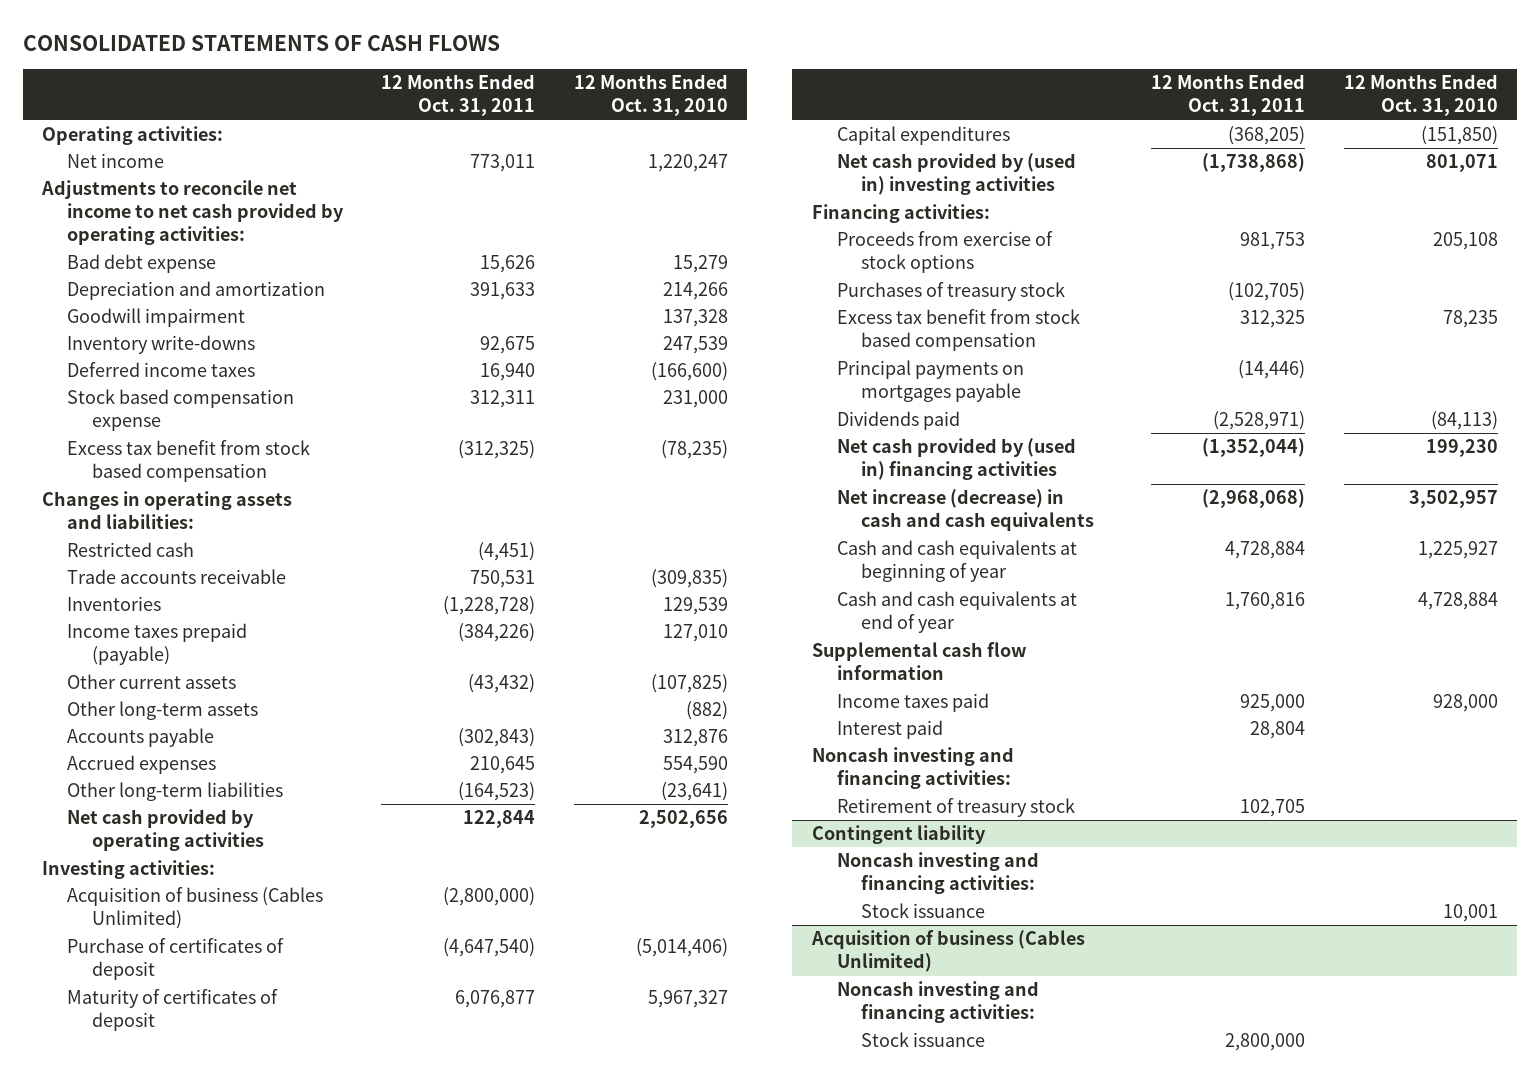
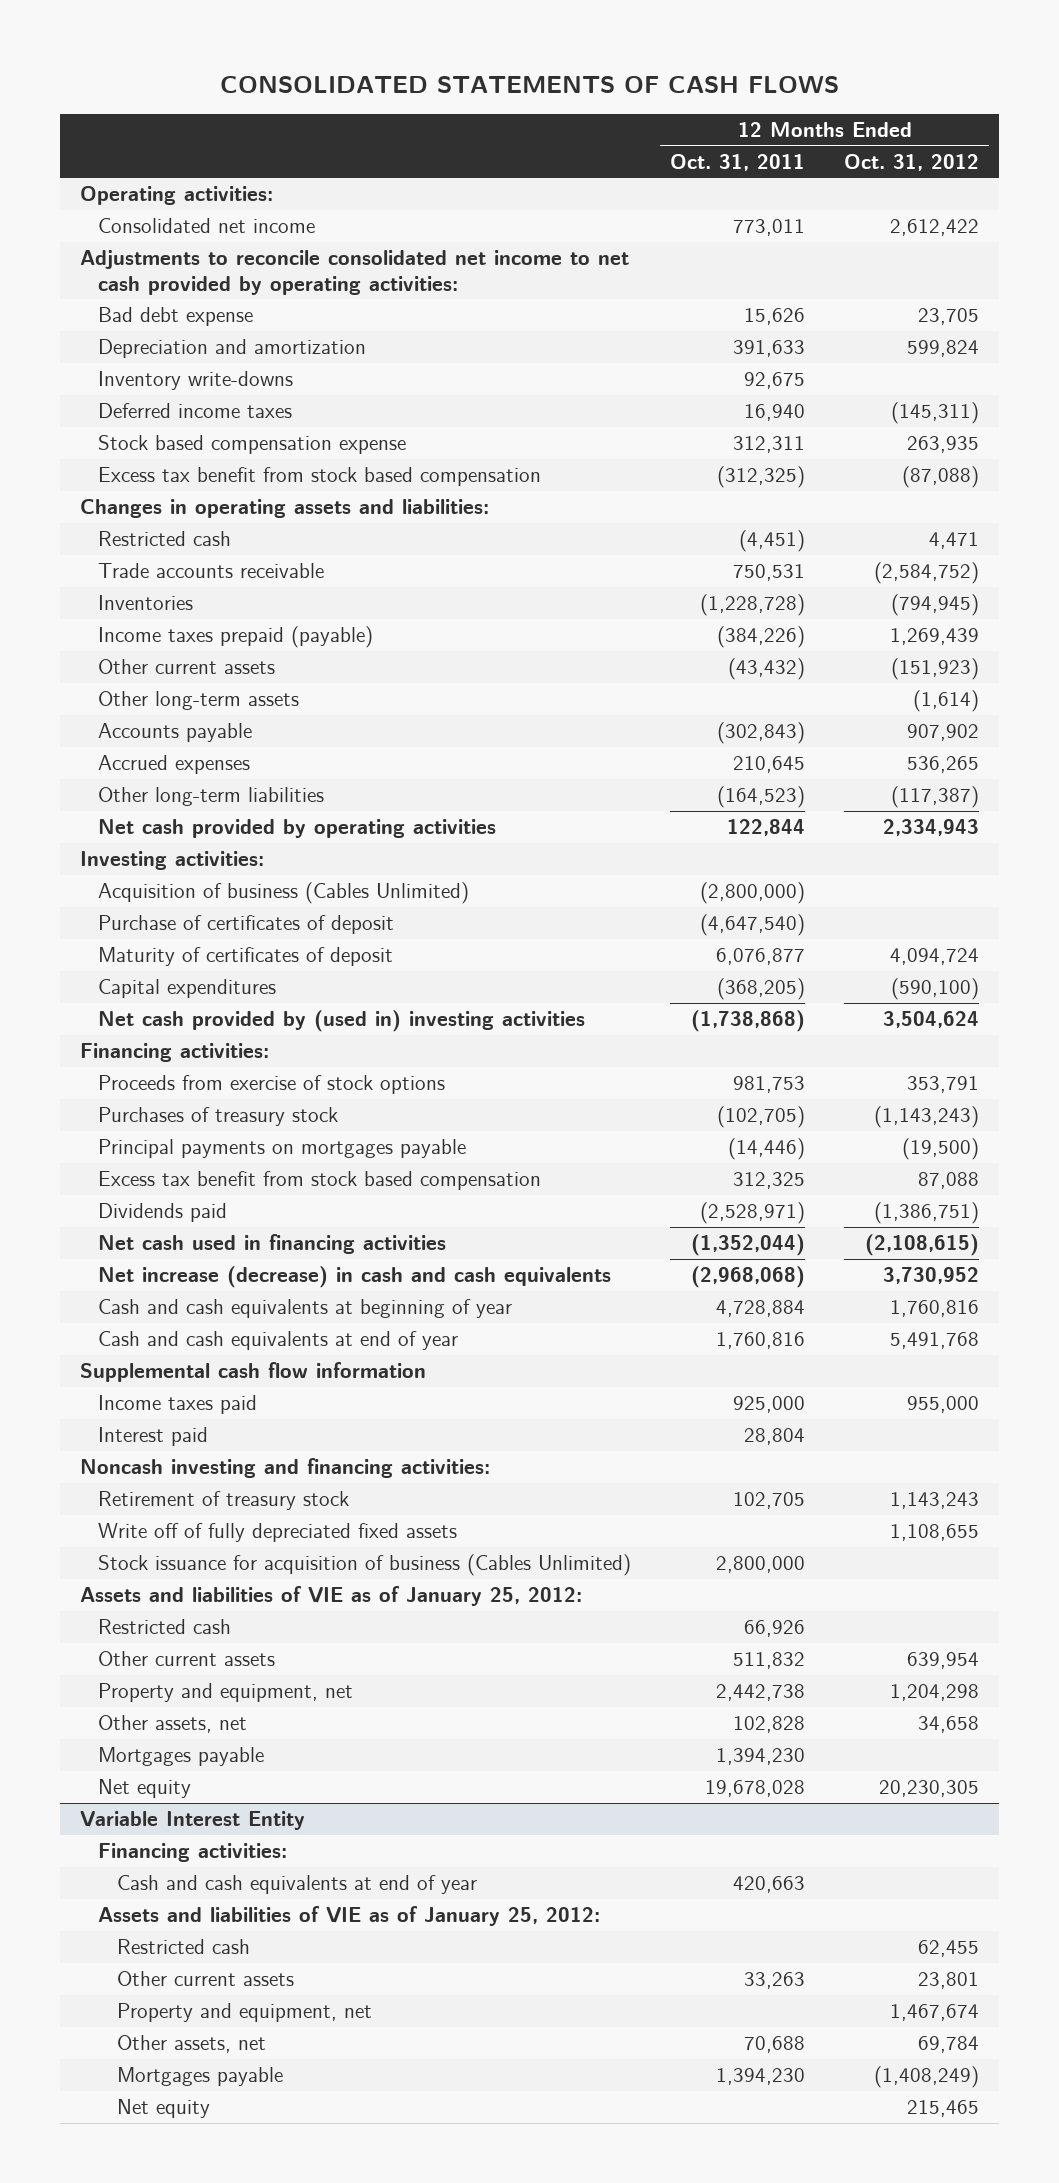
[573,74,728,117] 12 Months Ended Oct. 31, 2010 -> none
none -> [844,153,980,171] Oct. 31, 2012
[66,153,164,169] Net income -> [98,218,316,234] Consolidated net income
[40,180,344,246] Adjustments to reconcile net income to net cash provided by operating activities: -> [79,250,629,295] Adjustments to reconcile consolidated net income to net cash provided by operating activities:
[66,308,245,328] Goodwill impairment -> none
[836,309,1080,352] Excess tax benefit from stock based compensation -> [98,1171,542,1191] Excess tax benefit from stock based compensation
[836,438,1076,481] Net cash provided by (used in) financing activities -> [98,1234,447,1255] Net cash used in financing activities
[811,825,986,845] Contingent liability -> none
[836,852,1039,895] Noncash investing and financing activities: -> none
[861,903,986,919] Stock issuance -> none
[810,930,1085,973] Acquisition of business (Cables Unlimited) -> none
[836,981,1039,1024] Noncash investing and financing activities: -> none
[861,1032,986,1048] Stock issuance -> none
none -> [98,1523,458,1543] Write off of fully depreciated fixed assets
none -> [98,1554,632,1577] Stock issuance for acquisition of business (Cables Unlimited)
none -> [79,1586,582,1607] Assets and liabilities of VIE as of January 25, 2012:
none -> [98,1619,232,1635] Restricted cash
none -> [98,1651,276,1667] Other current assets
none -> [98,1683,354,1703] Property and equipment, net
none -> [98,1715,248,1734] Other assets, net
none -> [98,1747,265,1767] Mortgages payable
none -> [98,1779,192,1799] Net equity
none -> [79,1811,305,1831] Variable Interest Entity
none -> [98,1843,288,1863] Financing activities:
none -> [116,1875,477,1895] Cash and cash equivalents at end of year
none -> [98,1906,601,1927] Assets and liabilities of VIE as of January 25, 2012:
none -> [116,1939,250,1955] Restricted cash
none -> [116,1971,294,1987] Other current assets
none -> [116,2003,372,2023] Property and equipment, net
none -> [116,2035,266,2054] Other assets, net
none -> [116,2067,283,2087] Mortgages payable
none -> [116,2099,210,2119] Net equity

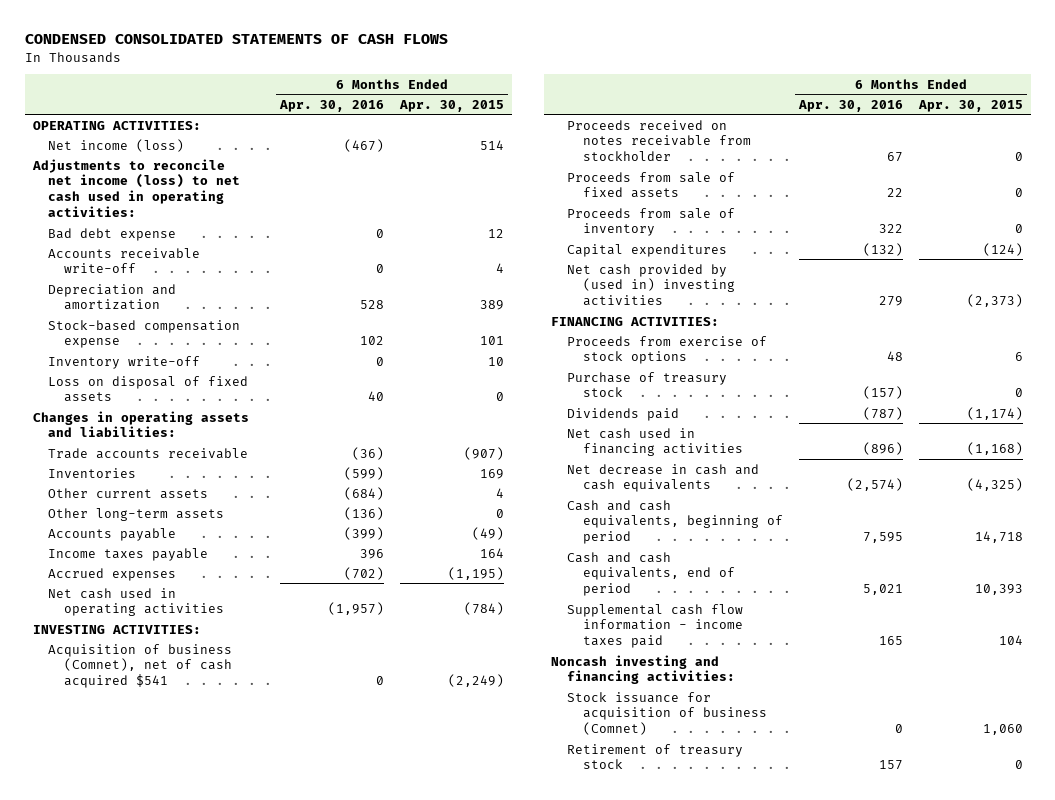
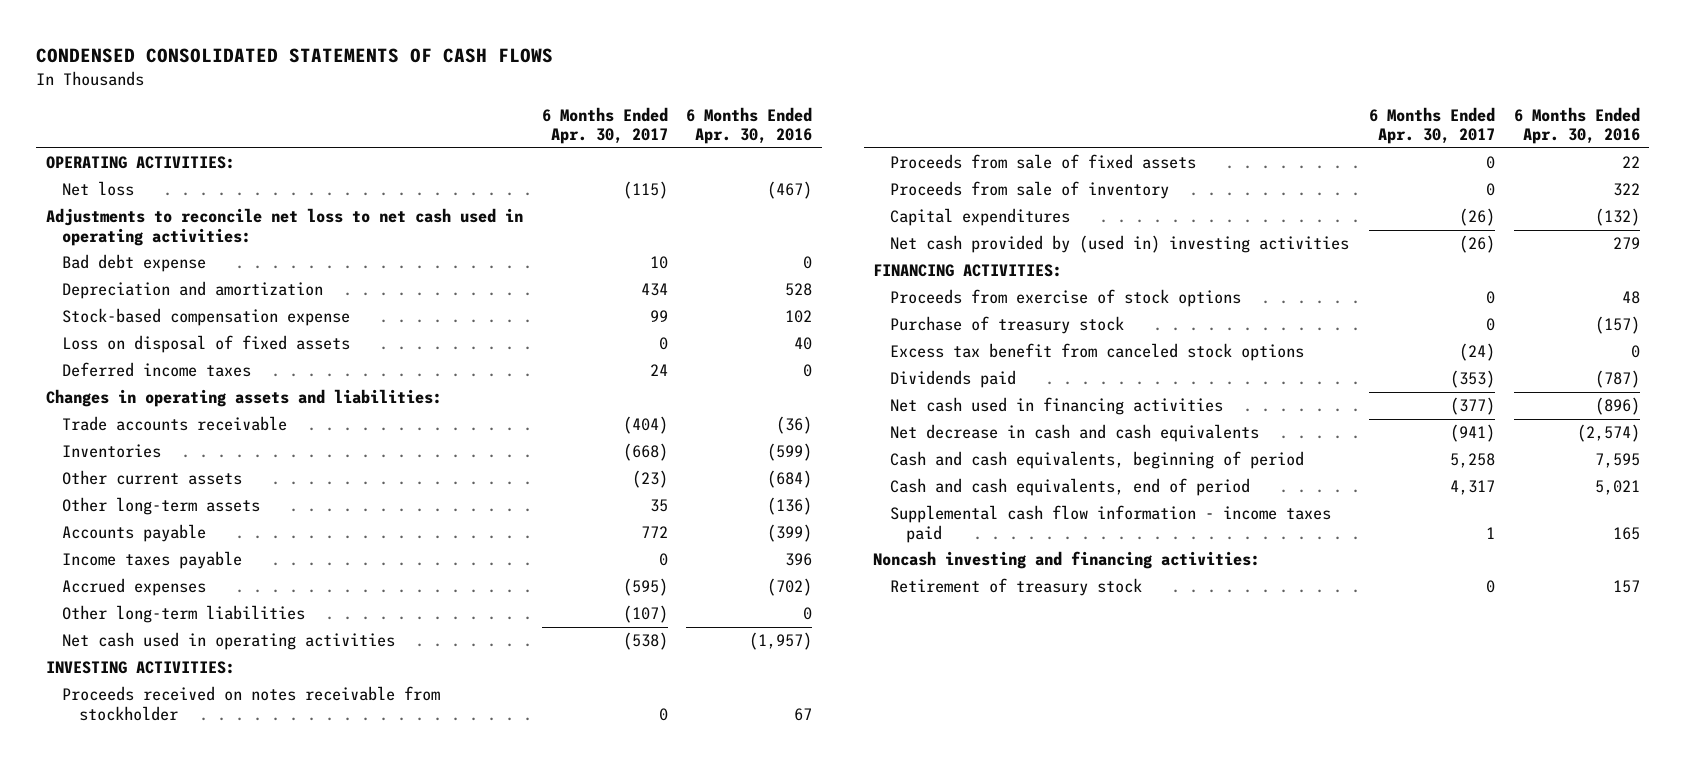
[398,99,504,112] Apr. 30, 2015 -> none
none -> [541,106,668,145] 6 Months Ended Apr. 30, 2017
[48,138,185,152] Net income (loss) -> [62,181,135,197] Net loss
[31,158,241,218] Adjustments to reconcile net income (loss) to net cash used in operating activities: -> [45,208,523,246] Adjustments to reconcile net loss to net cash used in operating activities:
[48,247,201,274] Accounts receivable write-off -> none
[48,355,201,369] Inventory write-off -> none
none -> [62,362,252,378] Deferred income taxes
none -> [62,605,306,624] Other long-term liabilities
[48,643,233,689] Acquisition of business (Comnet), net of cash acquired $541 -> none
none -> [889,343,1304,362] Excess tax benefit from canceled stock options
[567,691,767,736] Stock issuance for acquisition of business (Comnet) -> none

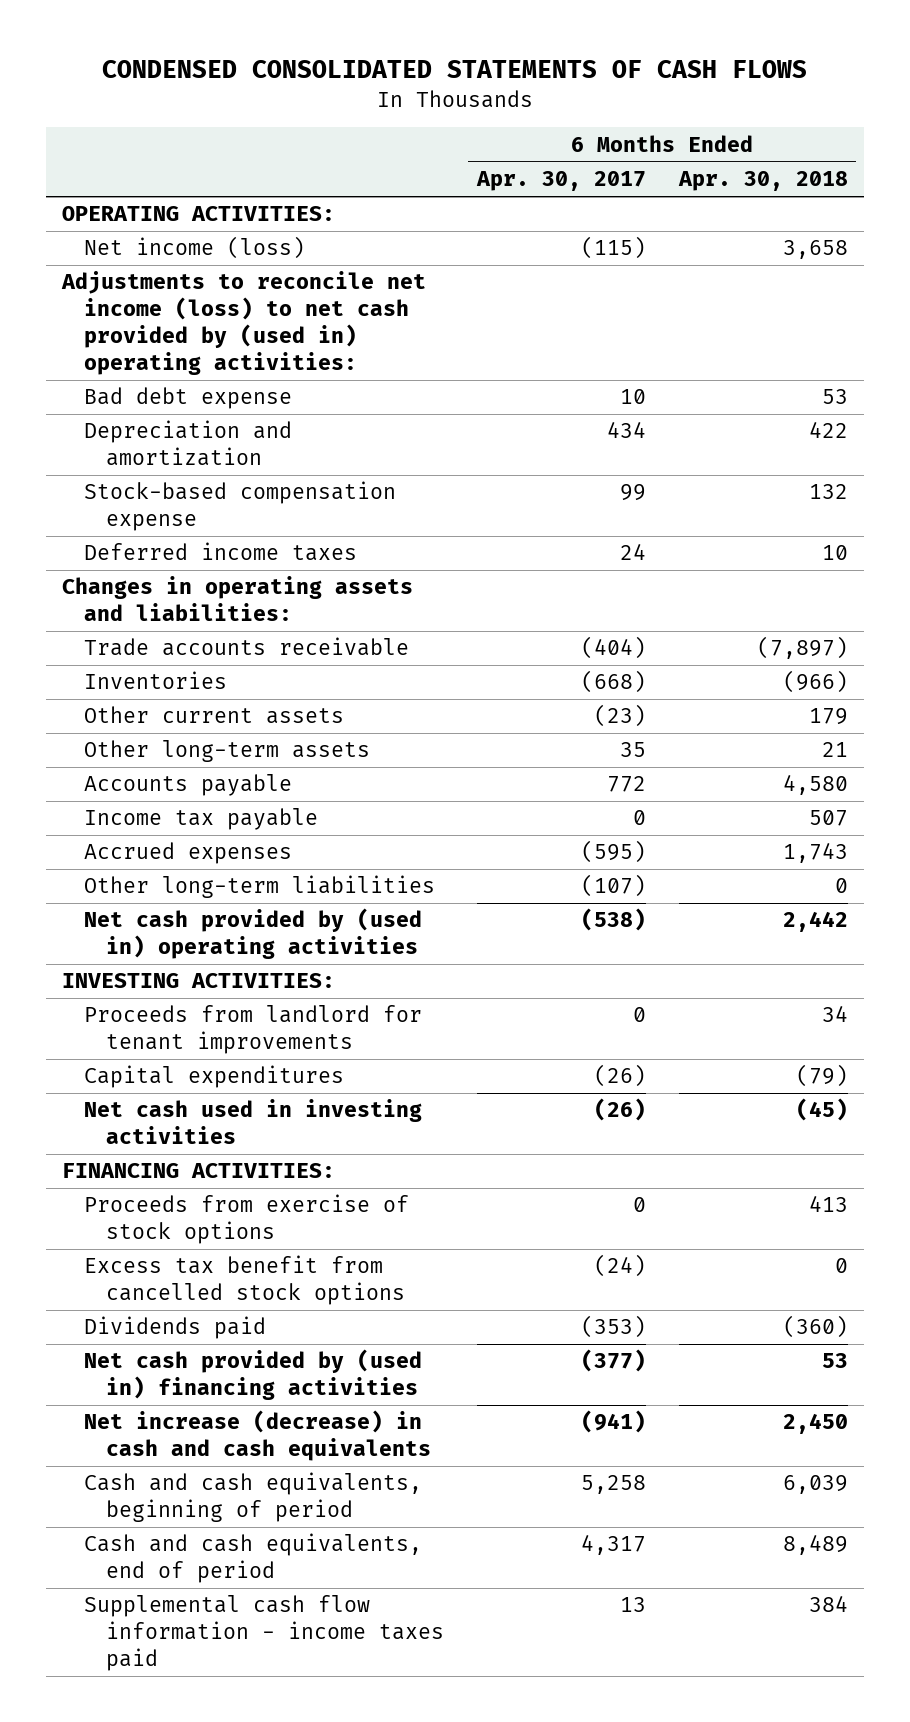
[686,106,813,145] 6 Months Ended Apr. 30, 2016 -> none
none -> [677,171,848,192] Apr. 30, 2018
[62,181,135,197] Net loss -> [84,236,306,260] Net income (loss)
[45,208,523,246] Adjustments to reconcile net loss to net cash used in operating activities: -> [61,271,427,375] Adjustments to reconcile net income (loss) to net cash provided by (used in) operating activities:
[62,335,351,354] Loss on disposal of fixed assets -> none
[62,551,243,570] Income taxes payable -> [84,808,319,831] Income tax payable
[62,632,396,651] Net cash used in operating activities -> [84,908,423,960] Net cash provided by (used in) operating activities
[62,686,441,721] Proceeds received on notes receivable from stockholder -> none
[889,154,1196,170] Proceeds from sale of fixed assets -> none
[889,181,1169,200] Proceeds from sale of inventory -> none
none -> [84,1005,423,1055] Proceeds from landlord for tenant improvements
[889,235,1349,254] Net cash provided by (used in) investing activities -> [84,1099,423,1145] Net cash used in investing activities
[889,316,1124,335] Purchase of treasury stock -> none
[889,343,1304,362] Excess tax benefit from canceled stock options -> [84,1255,405,1306] Excess tax benefit from cancelled stock options
[889,397,1223,416] Net cash used in financing activities -> [84,1349,423,1401] Net cash provided by (used in) financing activities
[889,424,1259,443] Net decrease in cash and cash equivalents -> [84,1410,431,1462] Net increase (decrease) in cash and cash equivalents
[873,551,1261,570] Noncash investing and financing activities: -> none
[889,578,1142,597] Retirement of treasury stock -> none
[1485,526,1495,539] 1 -> [619,1597,646,1613] 13

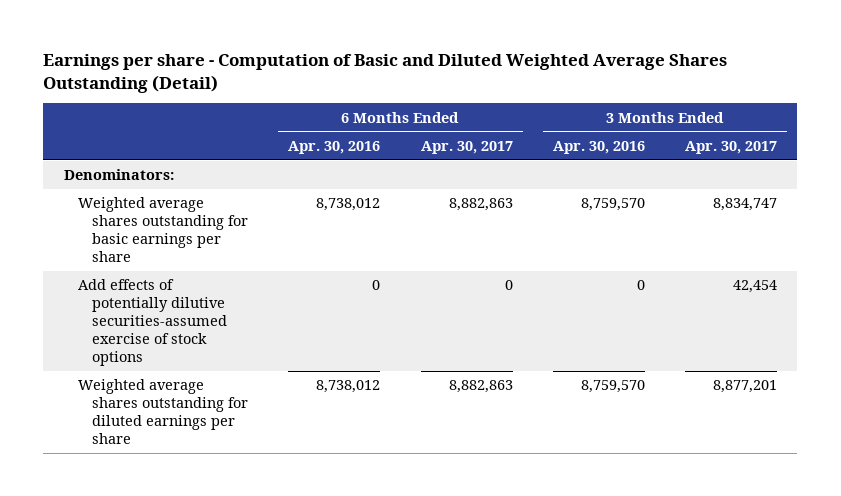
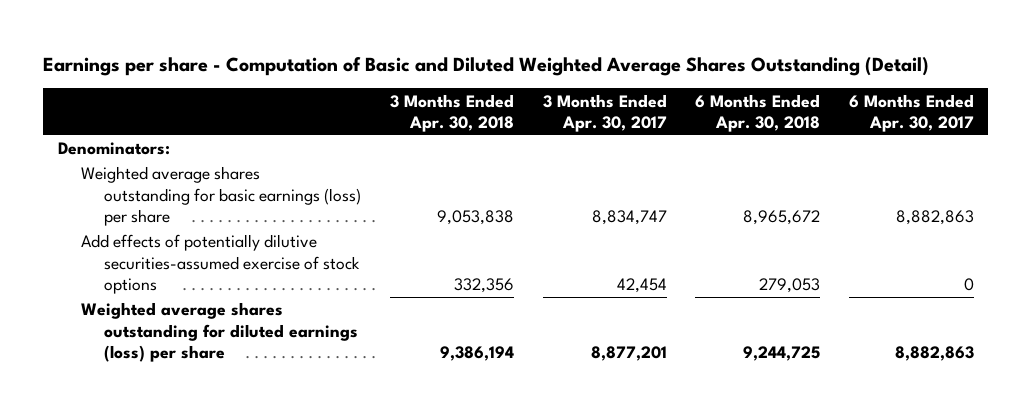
[288,140,381,154] Apr. 30, 2016 -> none
[552,140,645,154] Apr. 30, 2016 -> none
none -> [389,93,514,132] 3 Months Ended Apr. 30, 2018
none -> [695,93,821,132] 6 Months Ended Apr. 30, 2018
[77,197,248,263] Weighted average shares outstanding for basic earnings per share -> [80,166,362,226] Weighted average shares outstanding for basic earnings (loss) per share
[77,379,248,445] Weighted average shares outstanding for diluted earnings per share -> [80,302,359,362] Weighted average shares outstanding for diluted earnings (loss) per share

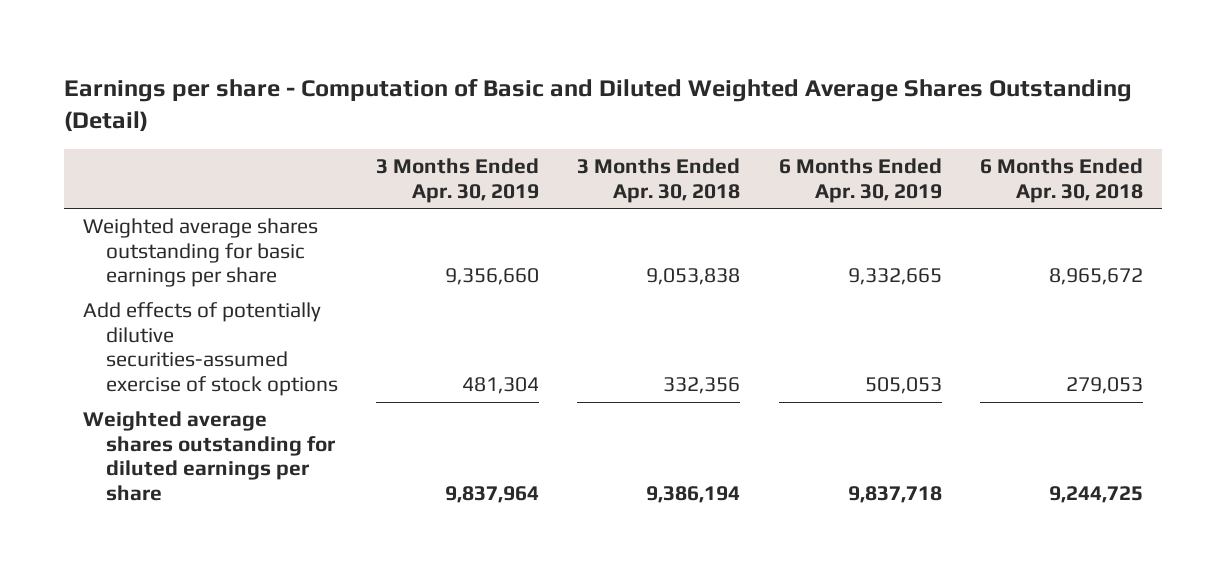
[542,93,667,132] 3 Months Ended Apr. 30, 2017 -> none
[848,93,974,132] 6 Months Ended Apr. 30, 2017 -> none
none -> [376,158,540,203] 3 Months Ended Apr. 30, 2019
none -> [778,158,942,203] 6 Months Ended Apr. 30, 2019
[57,142,170,156] Denominators: -> none
[80,166,362,226] Weighted average shares outstanding for basic earnings (loss) per share -> [82,218,318,288] Weighted average shares outstanding for basic earnings per share
[80,302,359,362] Weighted average shares outstanding for diluted earnings (loss) per share -> [82,411,335,502] Weighted average shares outstanding for diluted earnings per share

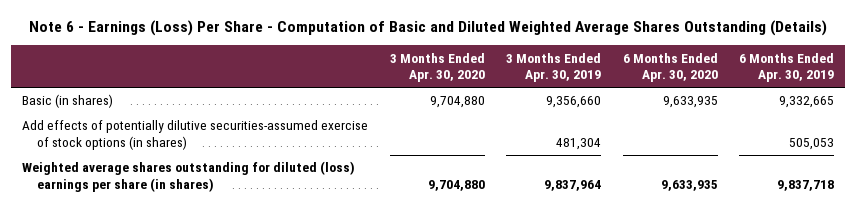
[63,78,1132,133] Earnings per share - Computation of Basic and Diluted Weighted Average Shares Outstanding (Detail) -> [29,20,828,37] Note 6 - Earnings (Loss) Per Share - Computation of Basic and Diluted Weighted Average Shares Outstanding (Details)
[577,158,741,203] 3 Months Ended Apr. 30, 2018 -> none
[979,158,1143,203] 6 Months Ended Apr. 30, 2018 -> none
none -> [389,52,485,83] 3 Months Ended Apr. 30, 2020
none -> [622,52,718,83] 6 Months Ended Apr. 30, 2020
[82,218,318,288] Weighted average shares outstanding for basic earnings per share -> [22,94,114,109] Basic (in shares)
[82,302,338,397] Add effects of potentially dilutive securities-assumed exercise of stock options -> [22,120,369,151] Add effects of potentially dilutive securities-assumed exercise of stock options (in shares)
[82,411,335,502] Weighted average shares outstanding for diluted earnings per share -> [22,161,356,193] Weighted average shares outstanding for diluted (loss) earnings per share (in shares)

